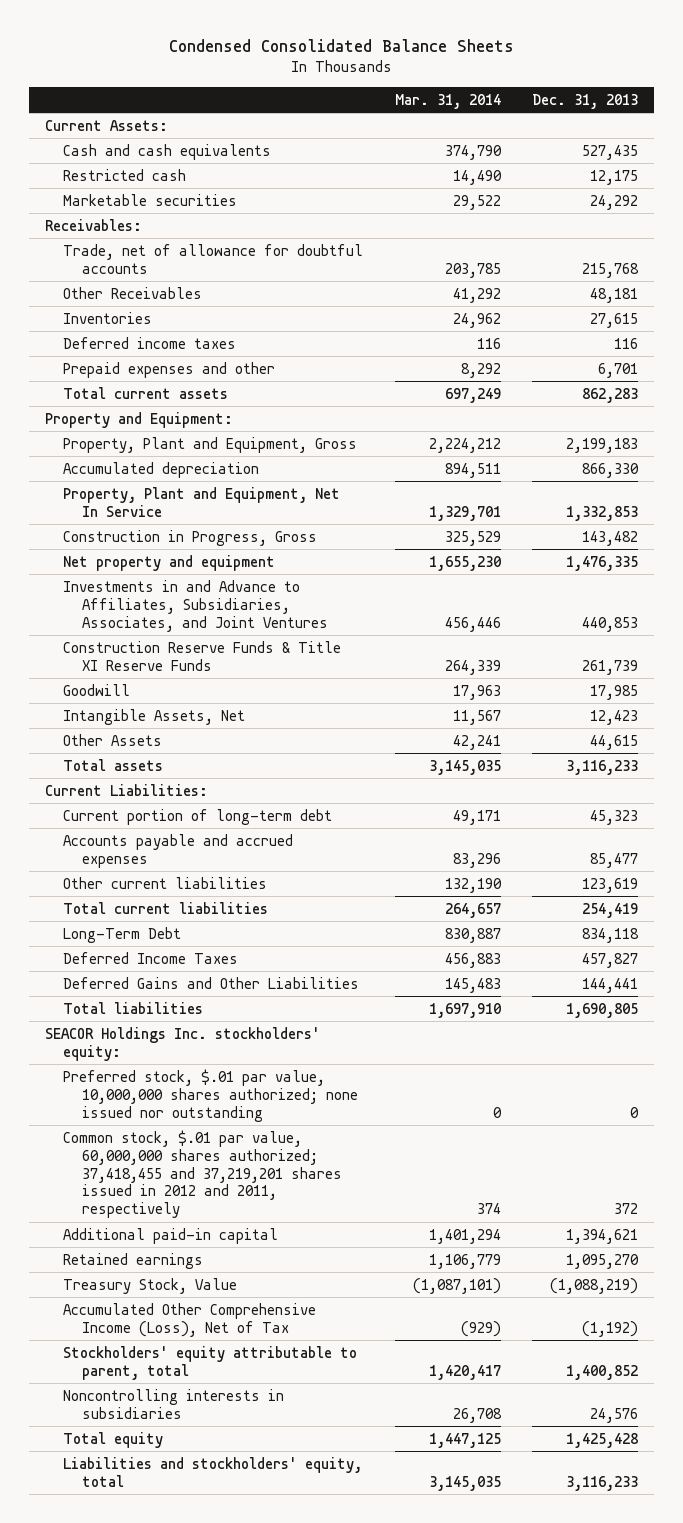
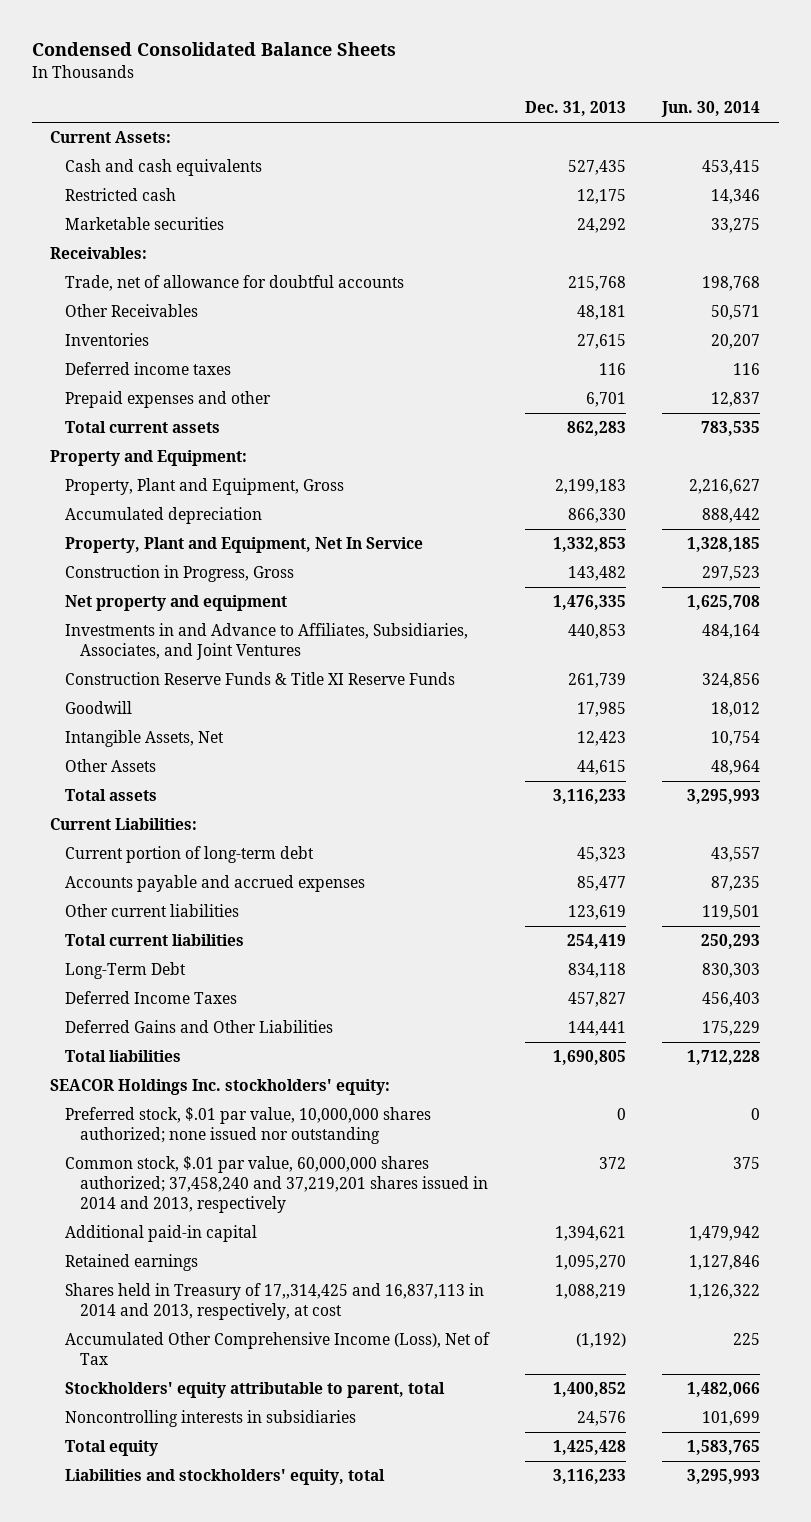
[394,93,501,109] Mar. 31, 2014 -> none
none -> [661,101,761,118] Jun. 30, 2014
[63,1129,342,1219] Common stock, $.01 par value, 60,000,000 shares authorized; 37,418,455 and 37,219,201 shares issued in 2012 and 2011, respectively -> [65,1156,489,1213] Common stock, $.01 par value, 60,000,000 shares authorized; 37,458,240 and 37,219,201 shares issued in 2014 and 2013, respectively
[63,1277,238,1294] Treasury Stock, Value -> none
none -> [65,1283,485,1321] Shares held in Treasury of 17,,314,425 and 16,837,113 in 2014 and 2013, respectively, at cost

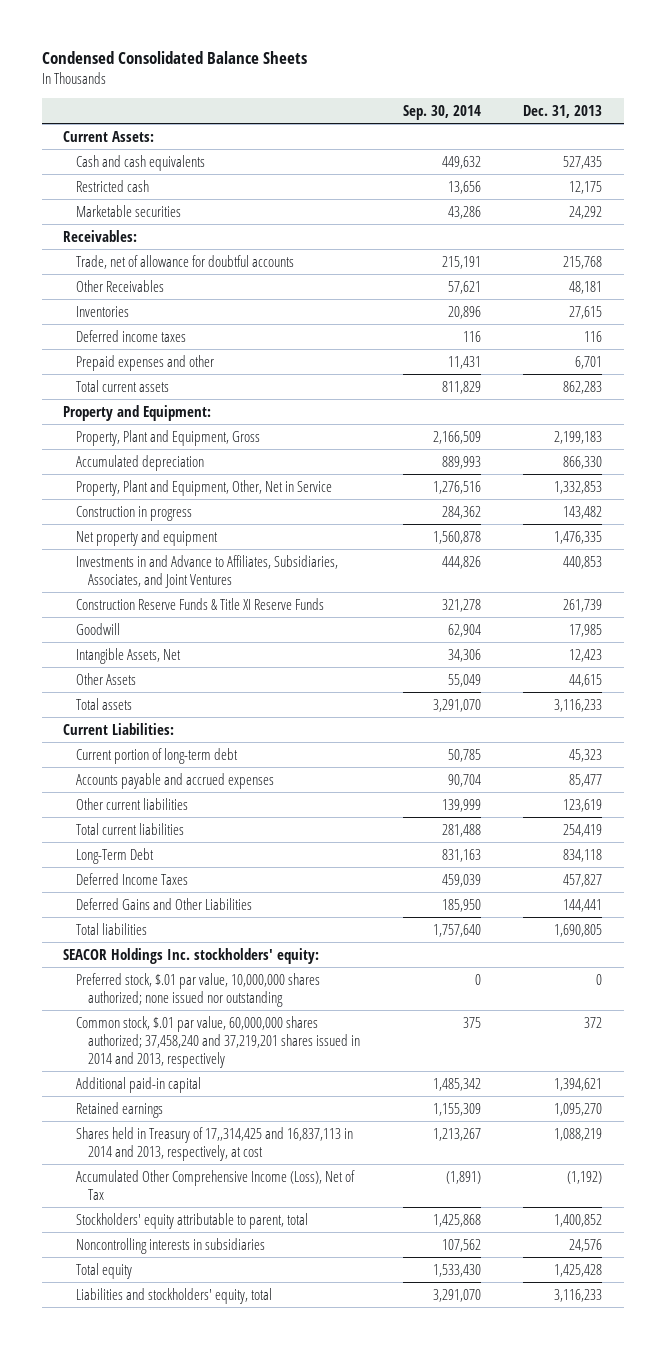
[661,101,761,118] Jun. 30, 2014 -> none
none -> [402,105,481,121] Sep. 30, 2014
[65,537,424,554] Property, Plant and Equipment, Net In Service -> [75,479,332,496] Property, Plant and Equipment, Other, Net in Service
[65,565,295,583] Construction in Progress, Gross -> [75,505,192,521] Construction in progress

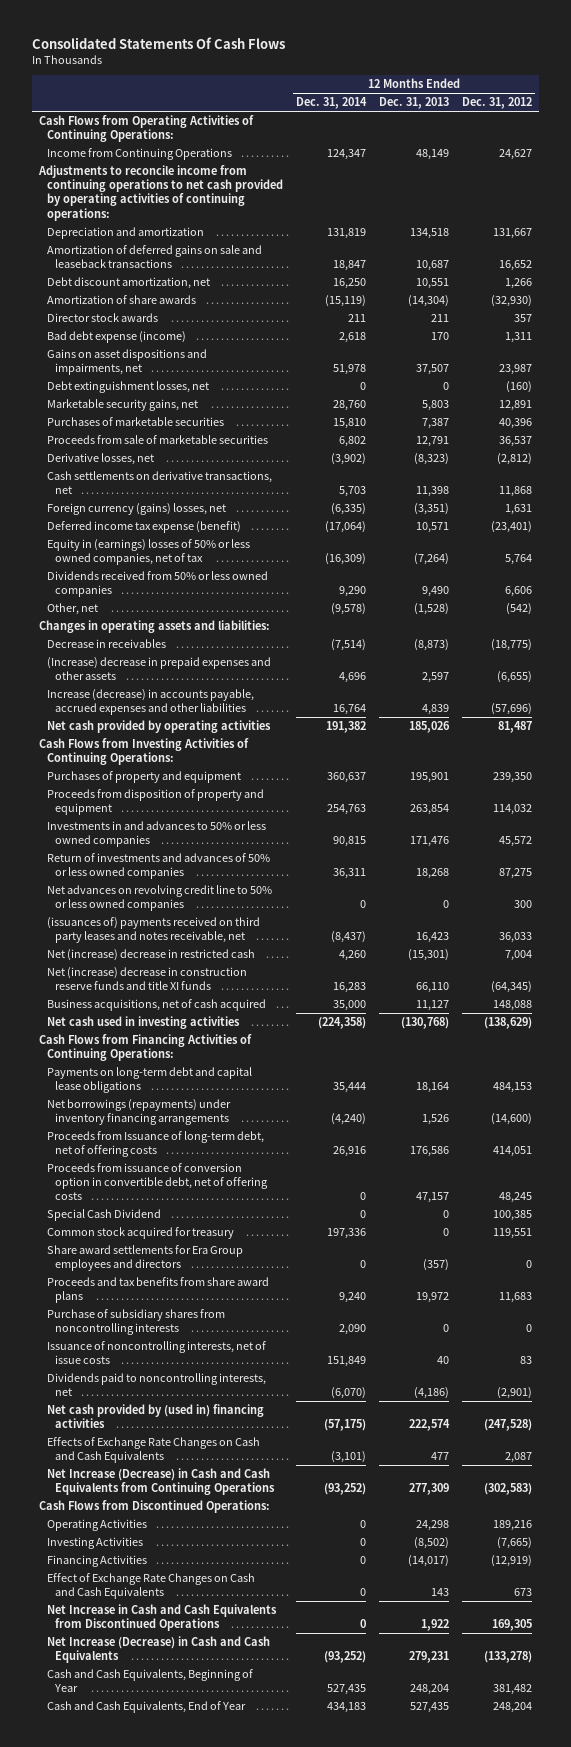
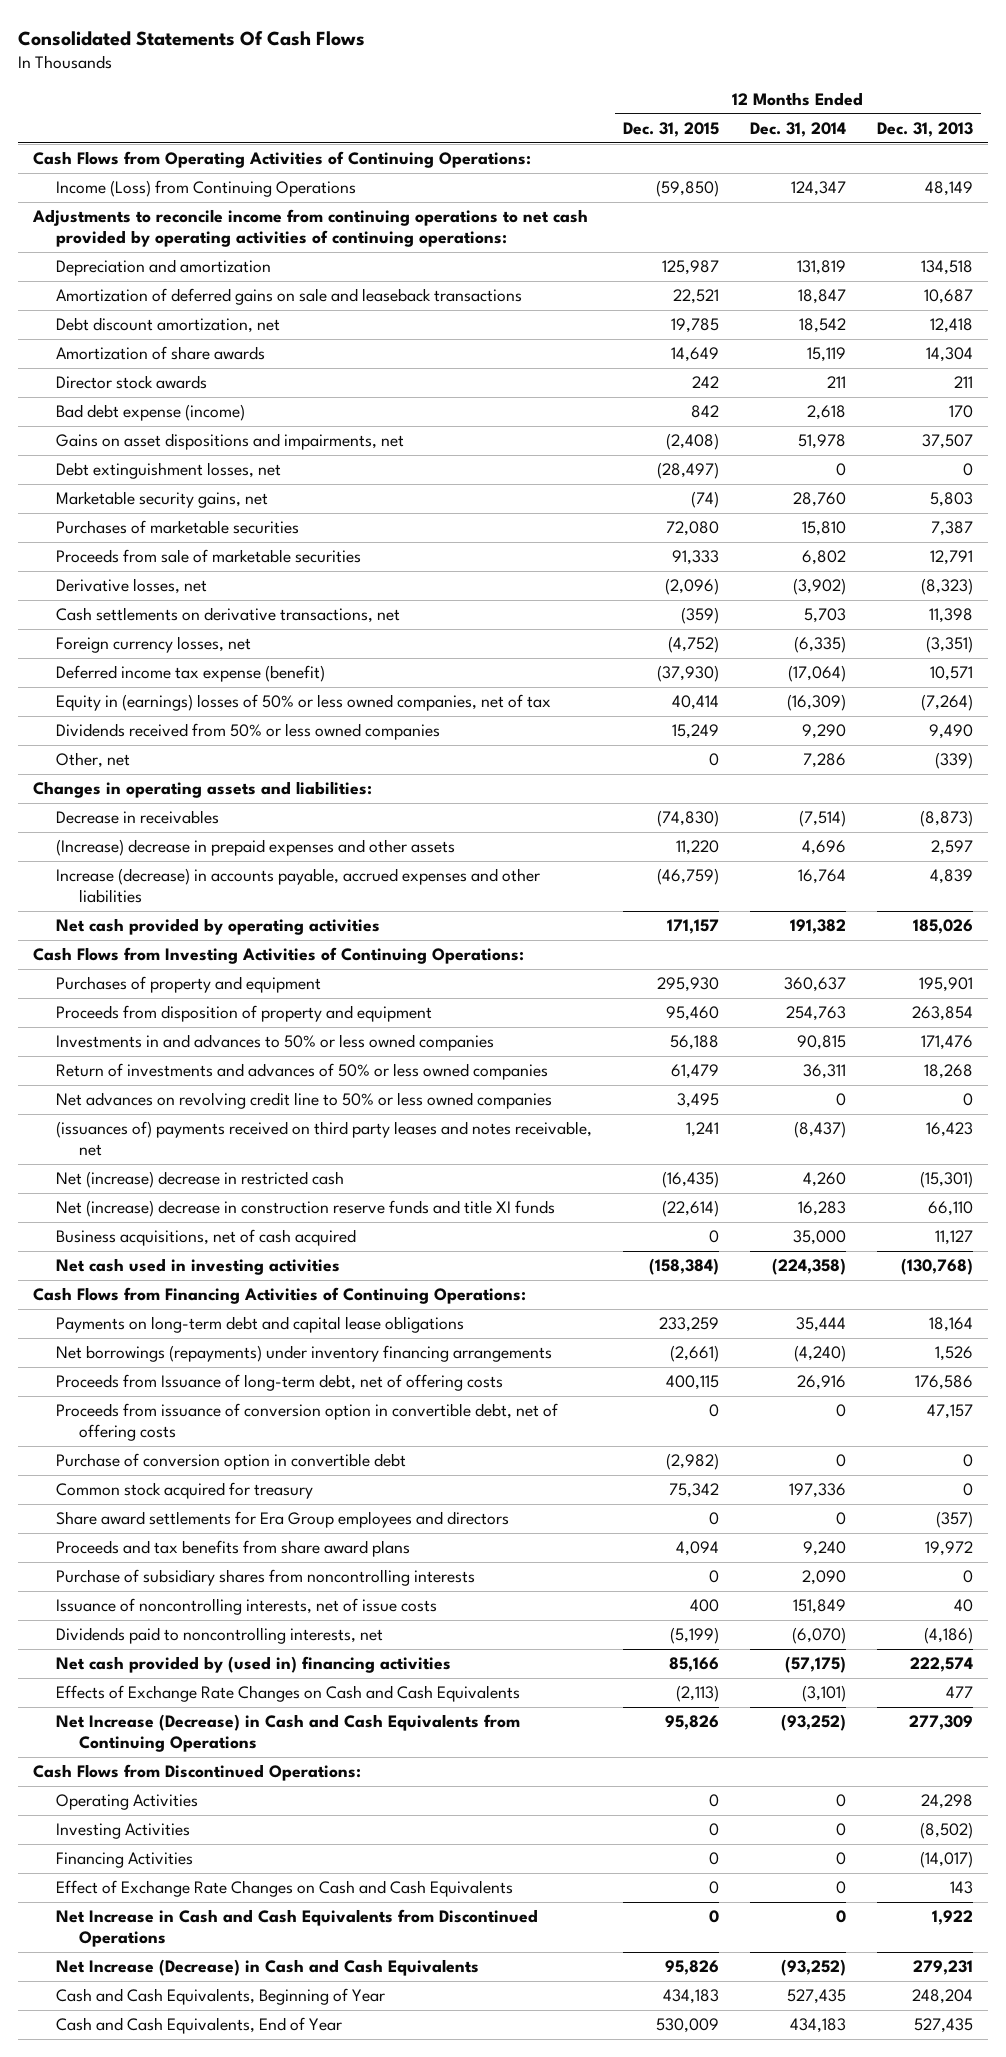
[462,97,533,110] Dec. 31, 2012 -> none
none -> [622,122,719,138] Dec. 31, 2015
[46,148,232,161] Income from Continuing Operations -> [56,180,357,198] Income (Loss) from Continuing Operations
[332,278,366,290] 16,250 -> [798,318,846,334] 18,542
[415,278,449,290] 10,551 -> [929,318,973,334] 12,418
[324,295,366,308] (15,119) -> [806,347,846,363] 15,119
[407,295,449,308] (14,304) -> [925,347,973,363] 14,304
[46,503,226,516] Foreign currency (gains) losses, net -> [56,636,252,654] Foreign currency losses, net
[330,603,366,616] (9,578) -> [802,753,846,769] 7,286
[413,603,449,616] (1,528) -> [934,752,973,770] (339)
[46,1209,161,1222] Special Cash Dividend -> none
none -> [56,1453,407,1471] Purchase of conversion option in convertible debt

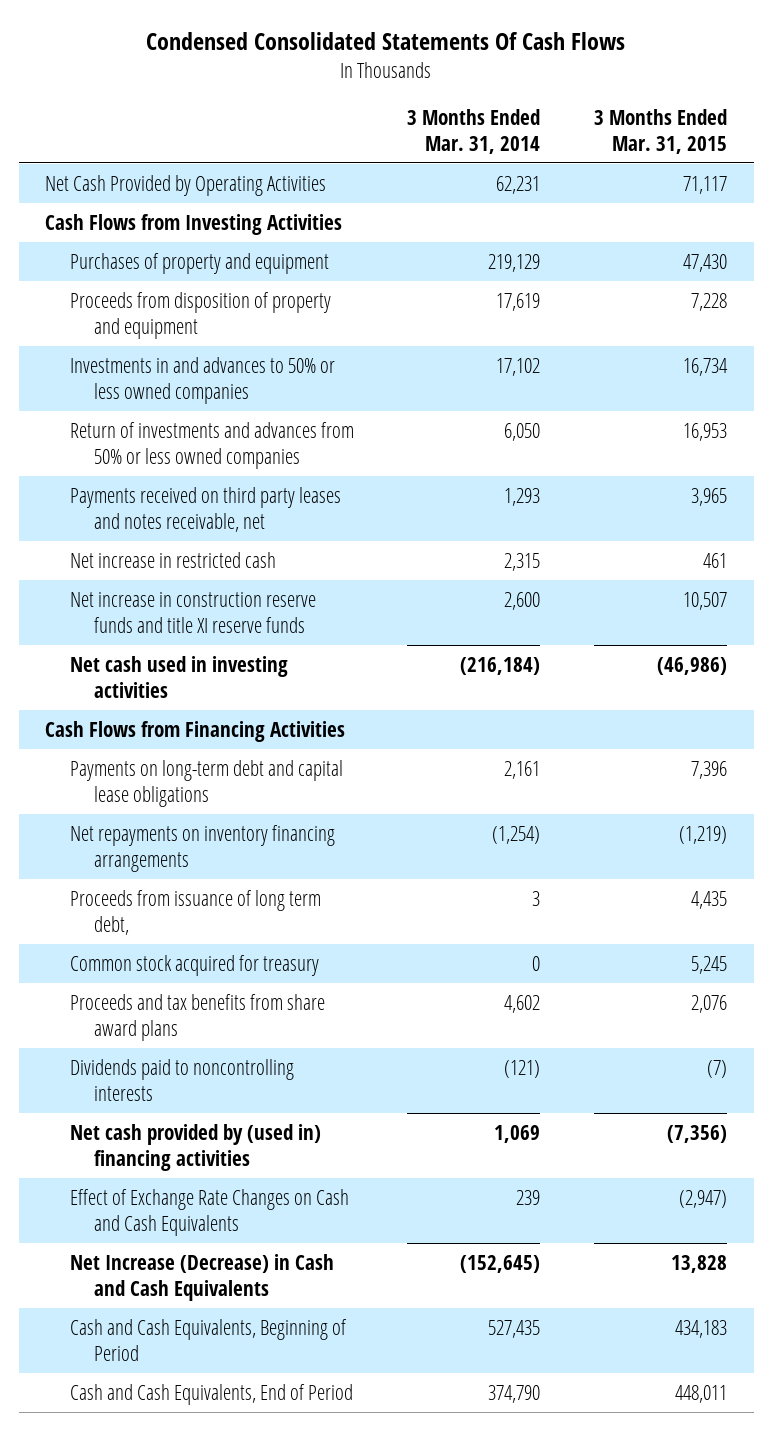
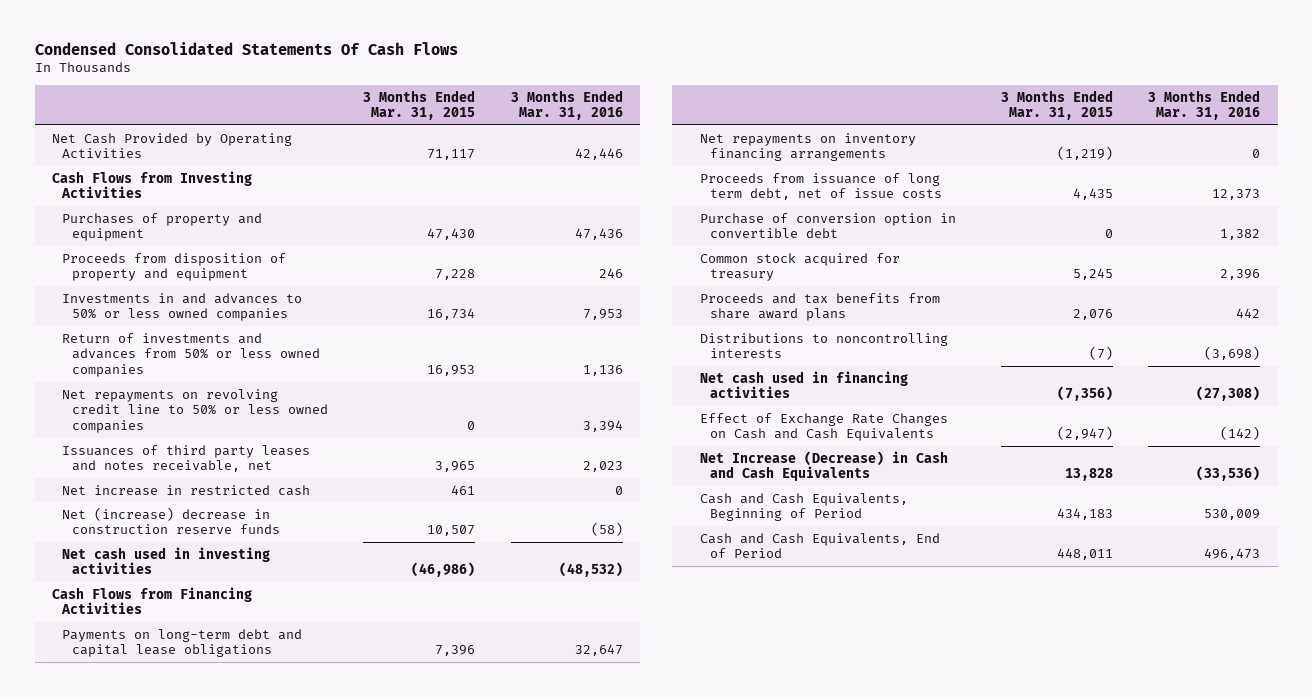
[407,108,541,154] 3 Months Ended Mar. 31, 2014 -> none
none -> [510,89,623,121] 3 Months Ended Mar. 31, 2016
none -> [62,388,328,434] Net repayments on revolving credit line to 50% or less owned companies
[69,486,341,532] Payments received on third party leases and notes receivable, net -> [62,444,311,473] Issuances of third party leases and notes receivable, net
[69,591,316,633] Net increase in construction reserve funds and title XI reserve funds -> [62,506,280,535] Net (increase) decrease in construction reserve funds
[69,889,321,935] Proceeds from issuance of long term debt, -> [699,172,942,201] Proceeds from issuance of long term debt, net of issue costs
none -> [699,212,956,239] Purchase of conversion option in convertible debt
[69,1058,294,1101] Dividends paid to noncontrolling interests -> [699,332,948,359] Distributions to noncontrolling interests
[69,1123,321,1171] Net cash provided by (used in) financing activities -> [699,370,908,399] Net cash used in financing activities

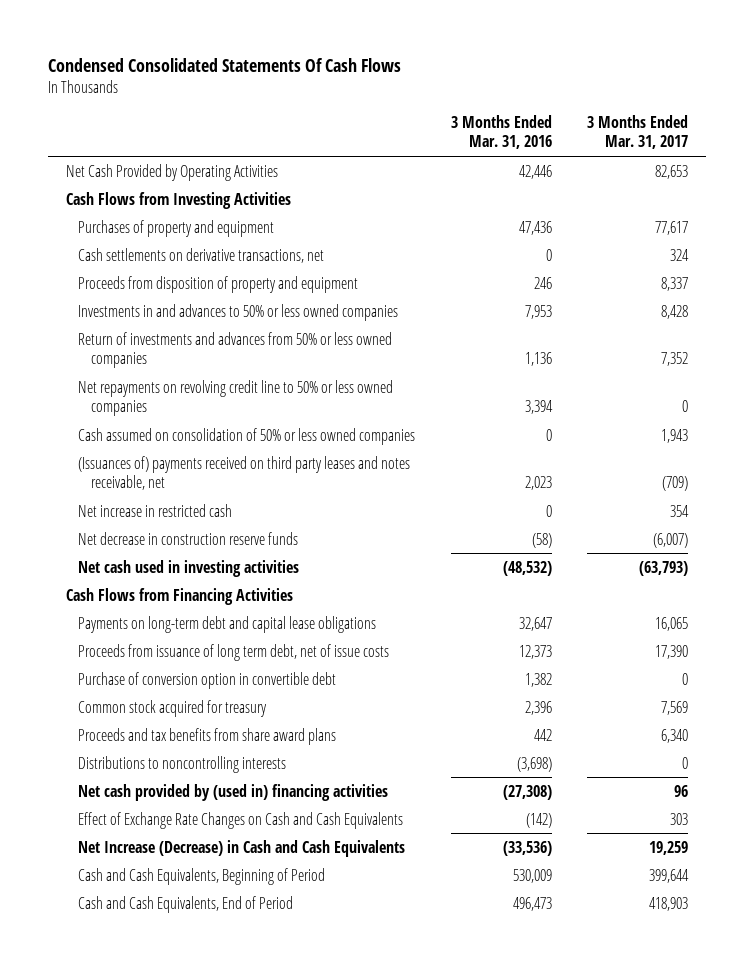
[363,89,476,121] 3 Months Ended Mar. 31, 2015 -> none
none -> [587,114,689,150] 3 Months Ended Mar. 31, 2017
none -> [78,247,325,263] Cash settlements on derivative transactions, net
none -> [78,427,416,445] Cash assumed on consolidation of 50% or less owned companies
[62,444,311,473] Issuances of third party leases and notes receivable, net -> [78,455,411,491] (Issuances of) payments received on third party leases and notes receivable, net
[62,506,280,535] Net (increase) decrease in construction reserve funds -> [78,531,299,545] Net decrease in construction reserve funds
[699,132,916,162] Net repayments on inventory financing arrangements -> none
[699,370,908,399] Net cash used in financing activities -> [78,783,389,801] Net cash provided by (used in) financing activities

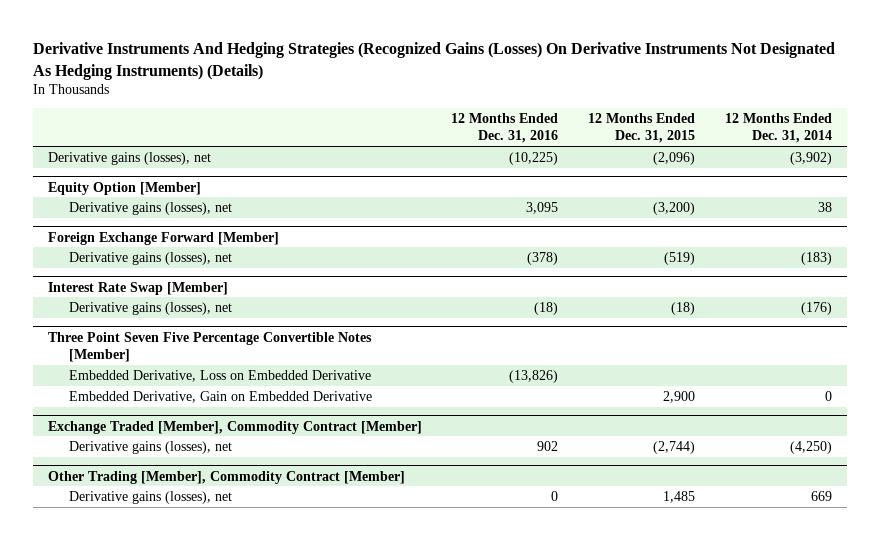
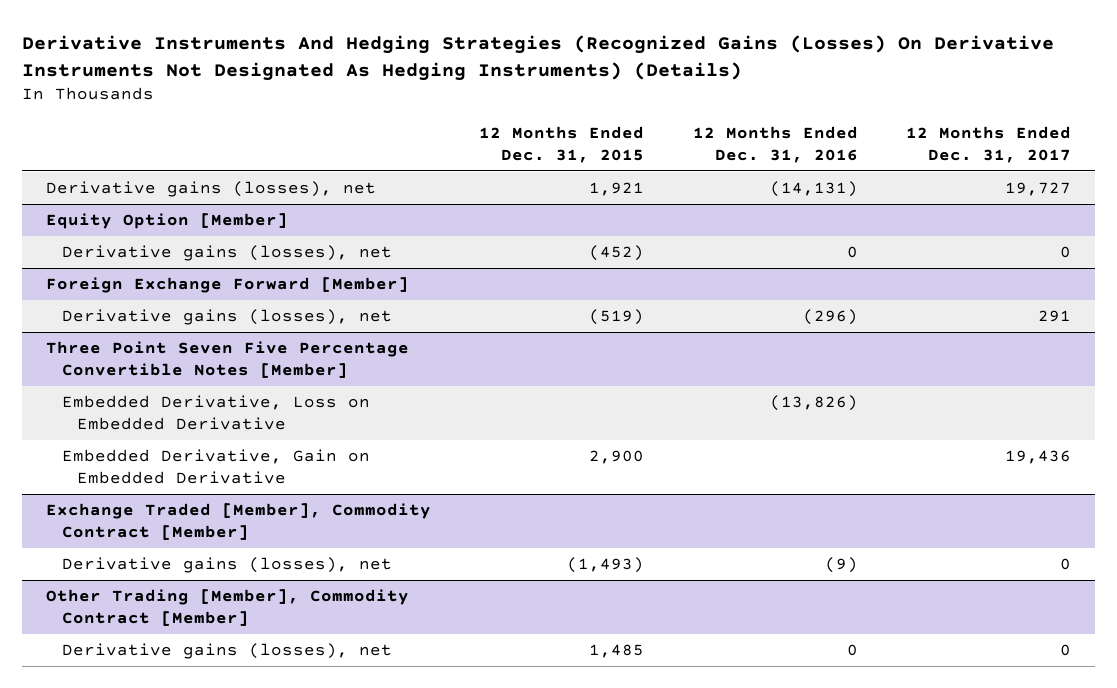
[724,112,832,144] 12 Months Ended Dec. 31, 2014 -> none
none -> [906,125,1072,163] 12 Months Ended Dec. 31, 2017
[509,151,559,165] (10,225) -> [769,181,858,198] (14,131)
[653,151,696,165] (2,096) -> [589,182,645,197] 1,921
[526,201,559,214] 3,095 -> [846,246,858,259] 0
[653,201,696,215] (3,200) -> [589,245,645,262] (452)
[47,281,228,295] Interest Rate Swap [Member] -> none
[68,301,232,315] Derivative gains (losses), net -> none
[527,251,559,265] (378) -> [802,309,858,326] (296)
[537,440,559,451] 902 -> [824,557,858,574] (9)
[653,440,696,454] (2,744) -> [567,557,645,574] (1,493)

